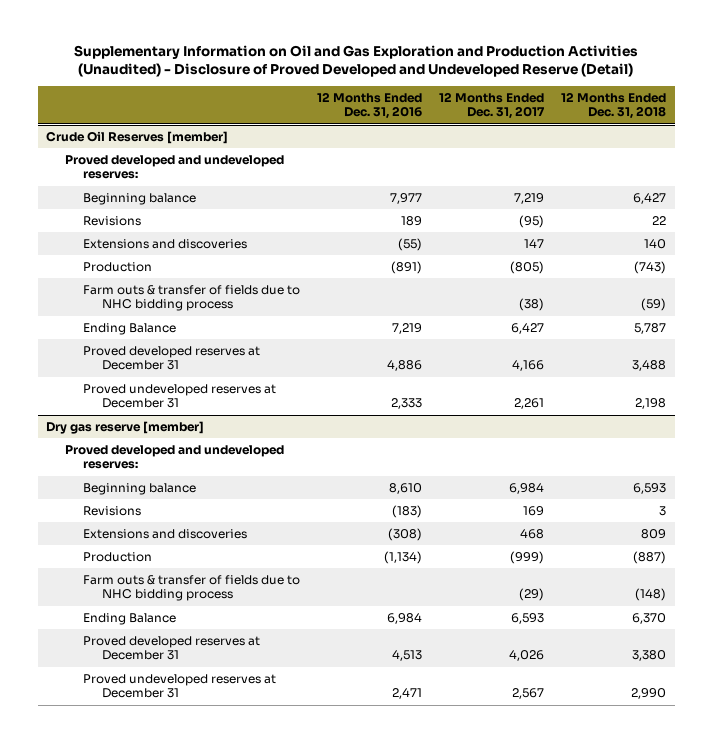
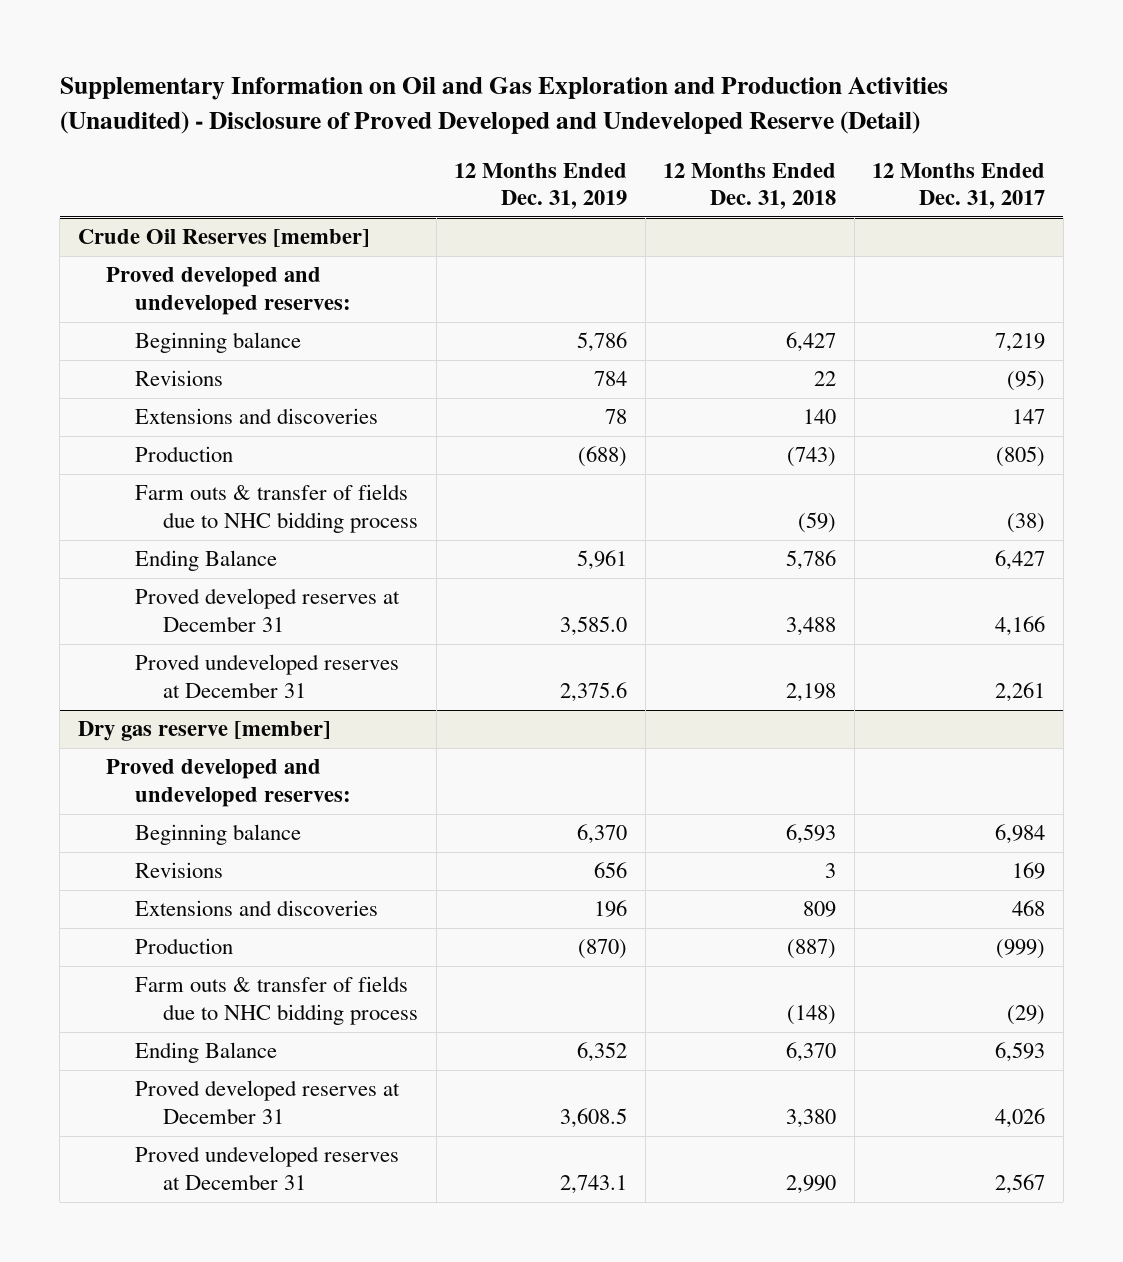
[317,91,423,120] 12 Months Ended Dec. 31, 2016 -> none
none -> [454,162,628,210] 12 Months Ended Dec. 31, 2019
[634,322,667,334] 5,787 -> [786,550,837,571] 5,786

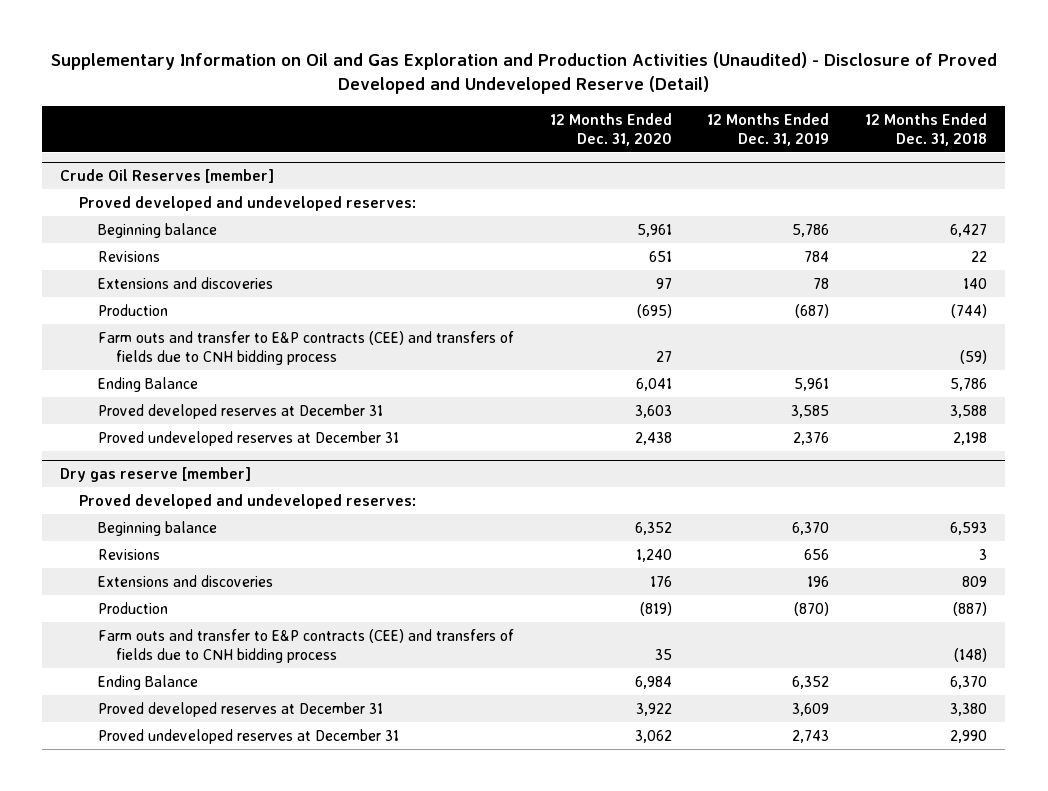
[872,162,1046,210] 12 Months Ended Dec. 31, 2017 -> none
none -> [549,112,672,146] 12 Months Ended Dec. 31, 2020
[578,446,628,468] (688) -> [795,303,830,318] (687)
[787,447,837,468] (743) -> [951,303,988,318] (744)
[134,484,419,534] Farm outs & transfer of fields due to NHC bidding process -> [97,330,514,365] Farm outs and transfer to E&P contracts (CEE) and transfers of fields due to CNH bidding process
[560,616,628,637] 3,585.0 -> [791,404,830,418] 3,585
[786,617,837,637] 3,488 -> [950,404,988,418] 3,588
[560,682,628,703] 2,375.6 -> [793,431,830,445] 2,376
[134,976,419,1026] Farm outs & transfer of fields due to NHC bidding process -> [97,628,514,663] Farm outs and transfer to E&P contracts (CEE) and transfers of fields due to CNH bidding process
[560,1108,628,1129] 3,608.5 -> [792,702,830,716] 3,609
[560,1175,628,1195] 2,743.1 -> [792,729,830,743] 2,743

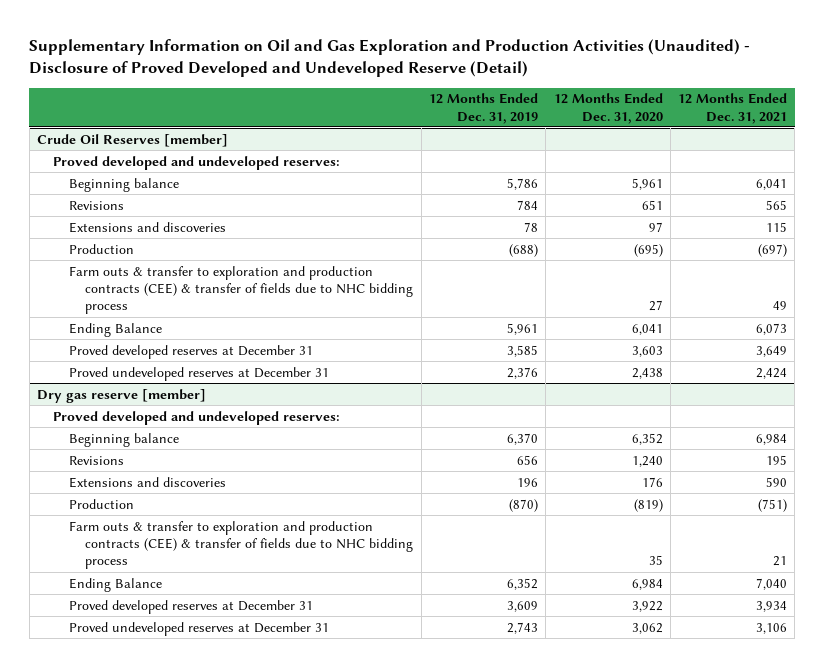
[865,112,988,146] 12 Months Ended Dec. 31, 2018 -> none
none -> [678,93,788,124] 12 Months Ended Dec. 31, 2021
[795,303,830,318] (687) -> [508,243,538,257] (688)
[97,330,514,365] Farm outs and transfer to E&P contracts (CEE) and transfers of fields due to CNH bidding process -> [69,265,414,315] Farm outs & transfer to exploration and production contracts (CEE) & transfer of fields due to NHC bidding process
[97,628,514,663] Farm outs and transfer to E&P contracts (CEE) and transfers of fields due to CNH bidding process -> [69,520,414,570] Farm outs & transfer to exploration and production contracts (CEE) & transfer of fields due to NHC bidding process

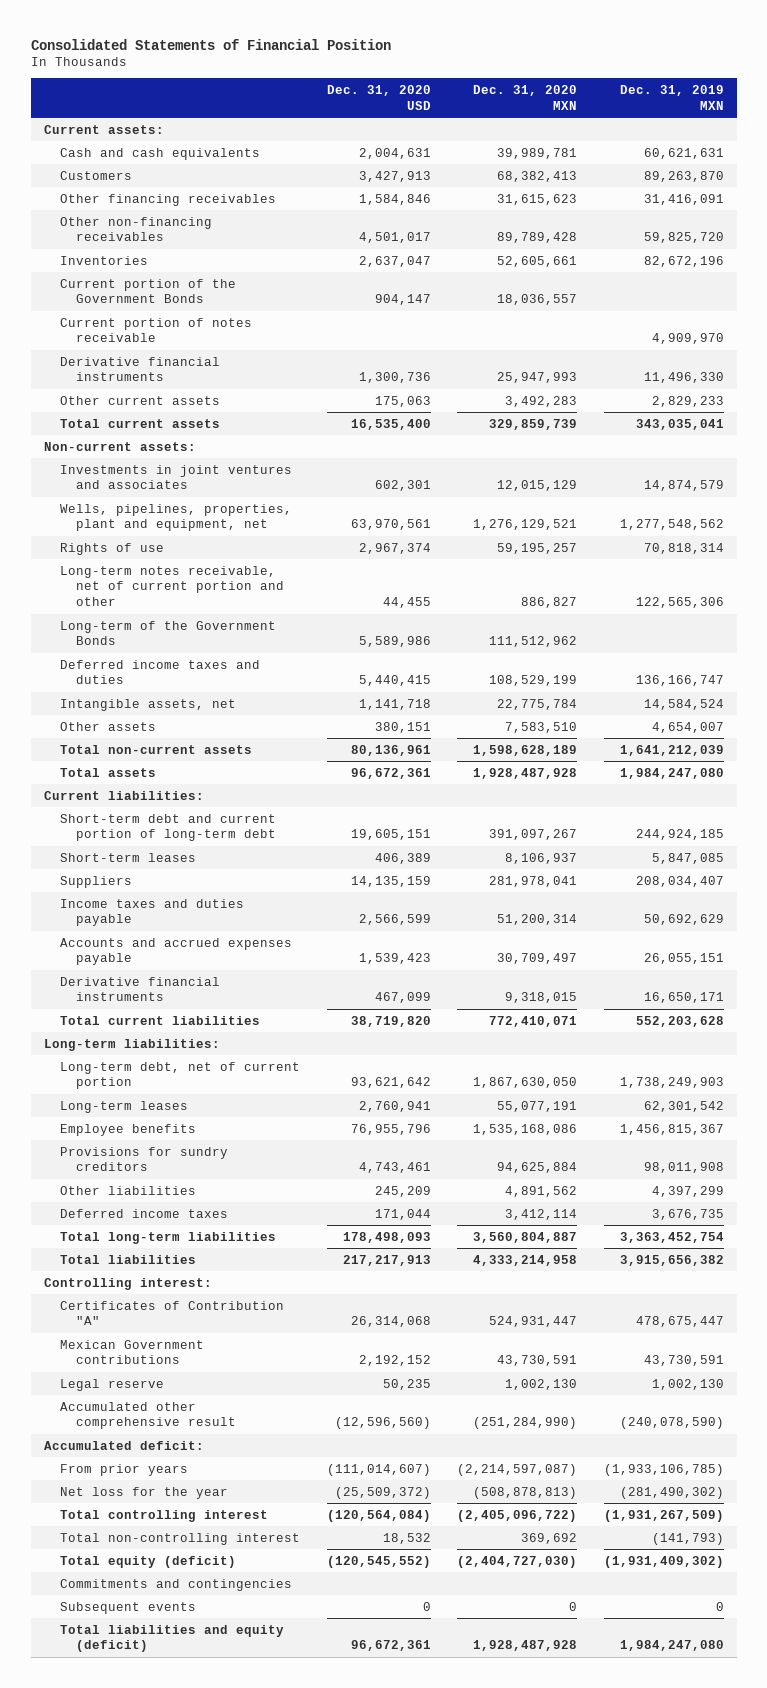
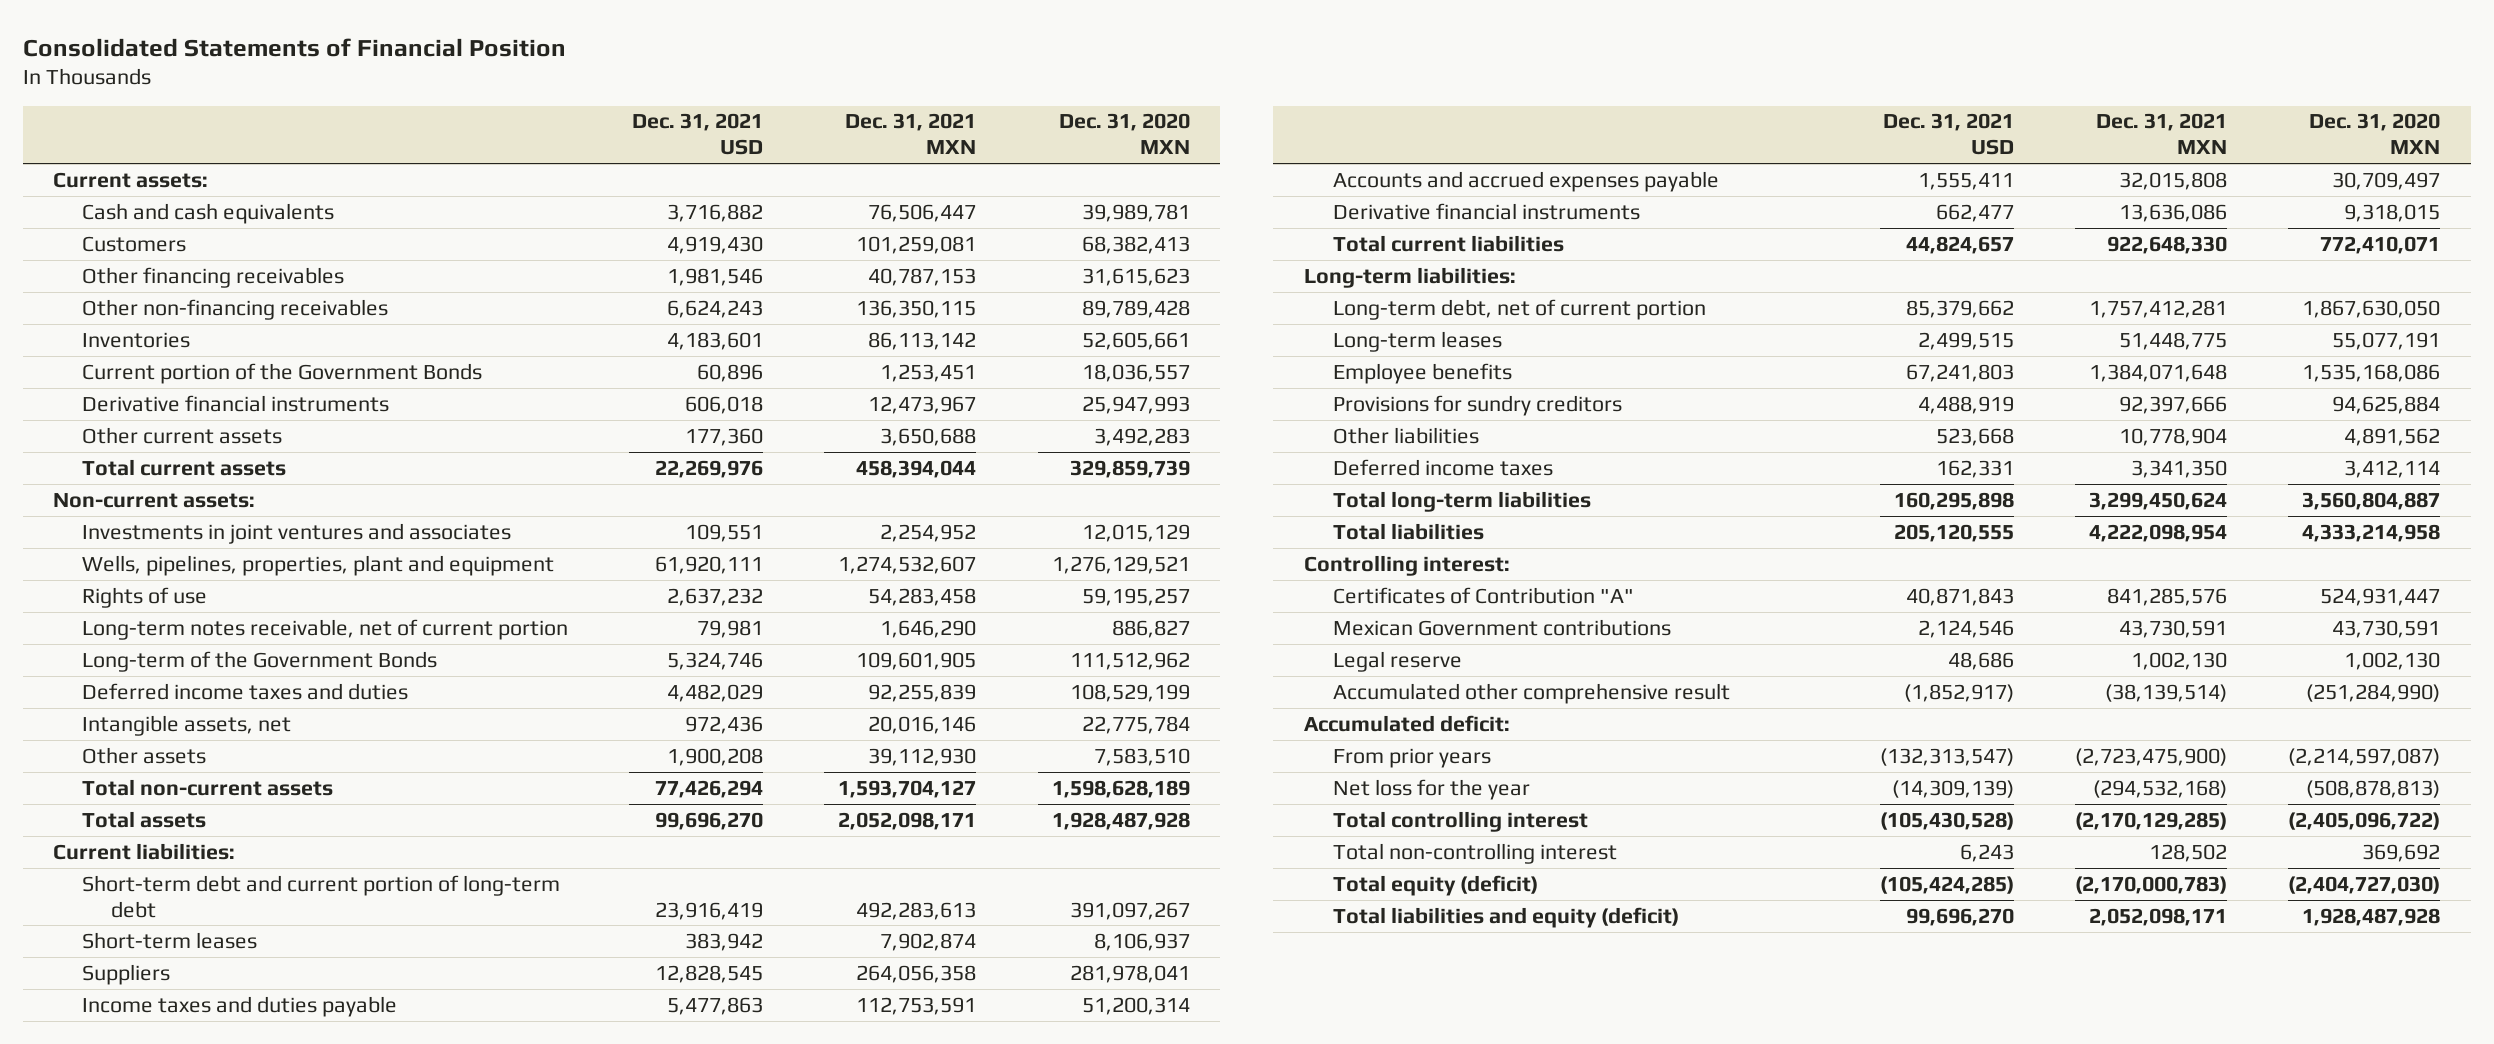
[326,85,431,110] Dec. 31, 2020 USD -> none
[619,85,724,110] Dec. 31, 2019 MXN -> none
none -> [632,113,764,156] Dec. 31, 2021 USD
none -> [845,113,977,155] Dec. 31, 2021 MXN
[60,317,253,343] Current portion of notes receivable -> none
[60,503,293,532] Wells, pipelines, properties, plant and equipment, net -> [82,554,555,576] Wells, pipelines, properties, plant and equipment
[60,565,285,607] Long-term notes receivable, net of current portion and other -> [82,618,569,640] Long-term notes receivable, net of current portion
[60,1578,293,1591] Commitments and contingencies -> none
[60,1601,197,1614] Subsequent events -> none

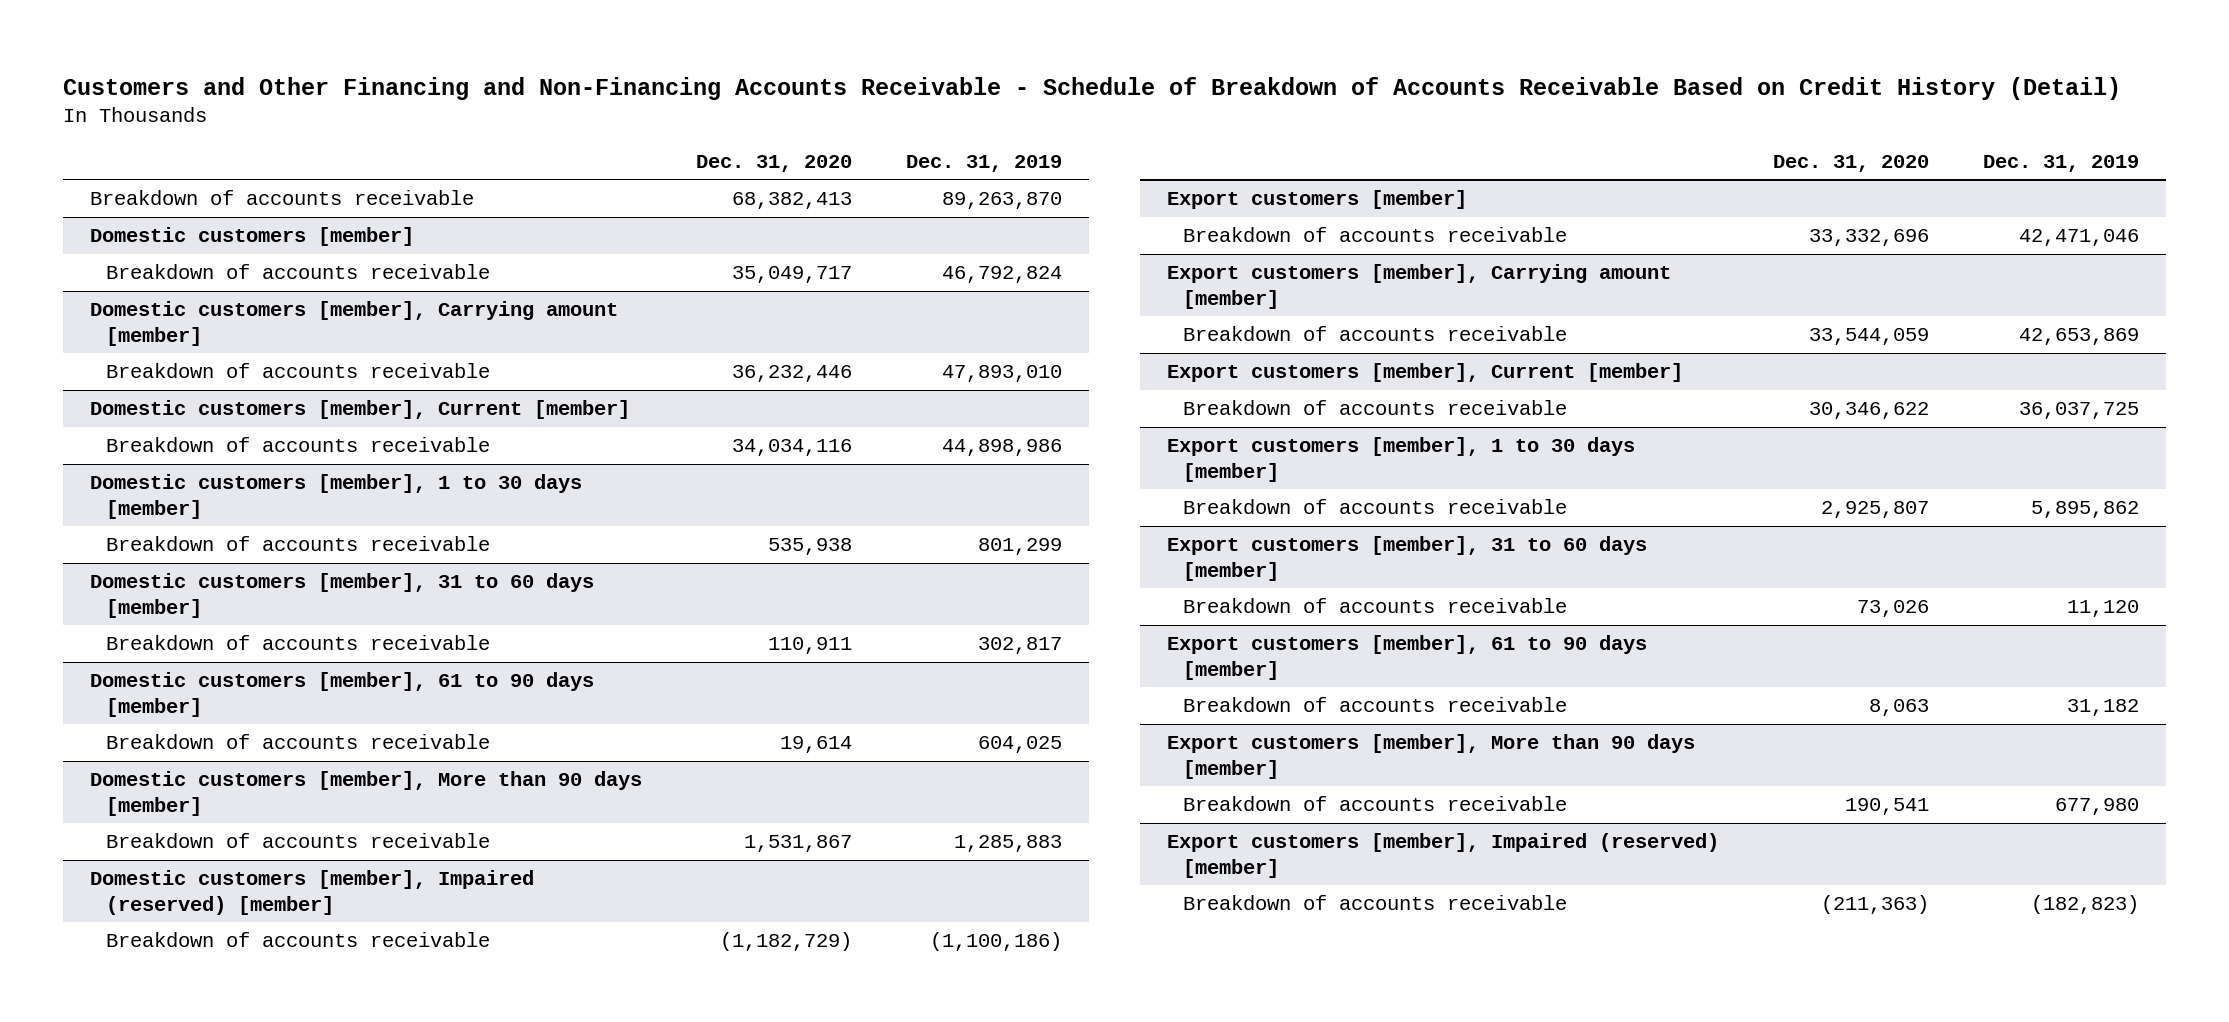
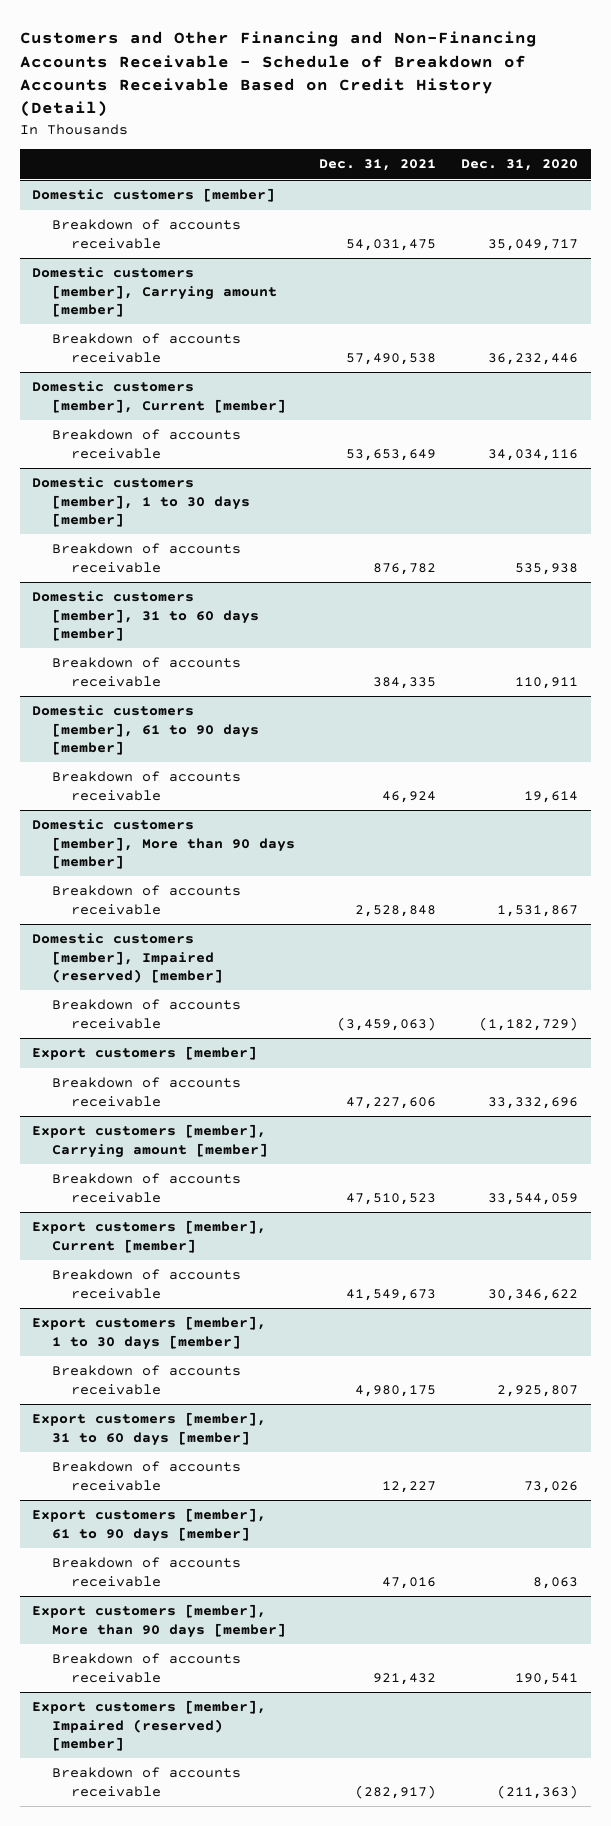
[905,154,1062,172] Dec. 31, 2019 -> none
none -> [319,159,437,172] Dec. 31, 2021
[90,190,475,206] Breakdown of accounts receivable -> none

